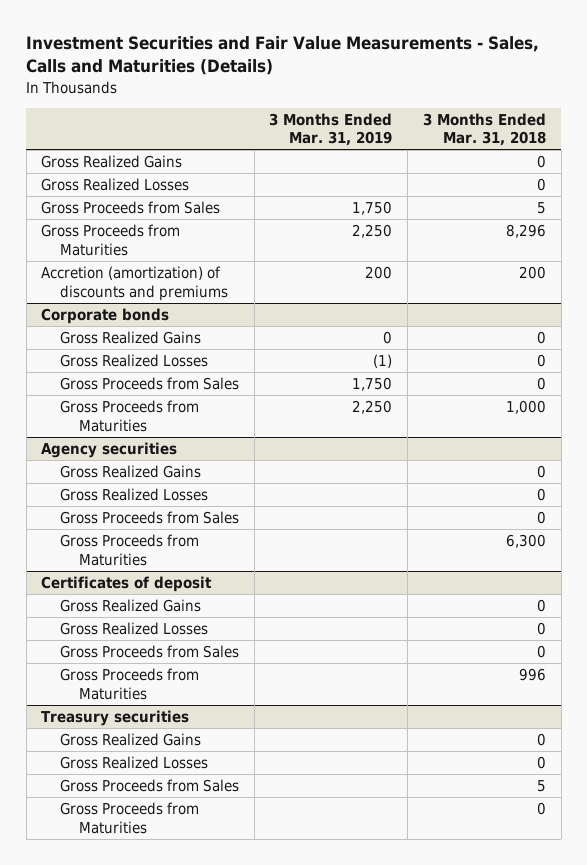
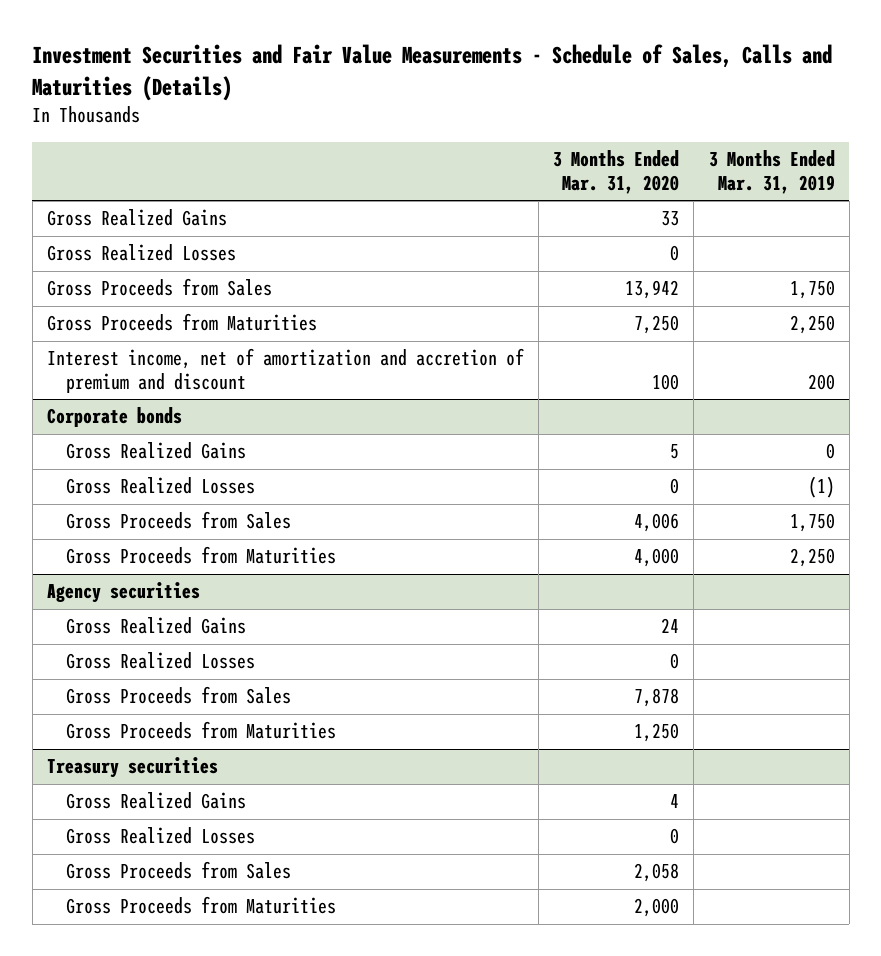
[26,36,540,76] Investment Securities and Fair Value Measurements - Sales, Calls and Maturities (Details) -> [32,44,833,101] Investment Securities and Fair Value Measurements - Schedule of Sales, Calls and Maturities (Details)
[422,112,546,147] 3 Months Ended Mar. 31, 2018 -> none
none -> [553,150,680,194] 3 Months Ended Mar. 31, 2020
[41,265,229,301] Accretion (amortization) of discounts and premiums -> [46,348,524,394] Interest income, net of amortization and accretion of premium and discount
[41,575,213,592] Certificates of deposit -> none
[60,598,202,612] Gross Realized Gains -> none
[60,621,209,635] Gross Realized Losses -> none
[60,644,240,658] Gross Proceeds from Sales -> none
[60,667,200,700] Gross Proceeds from Maturities -> none

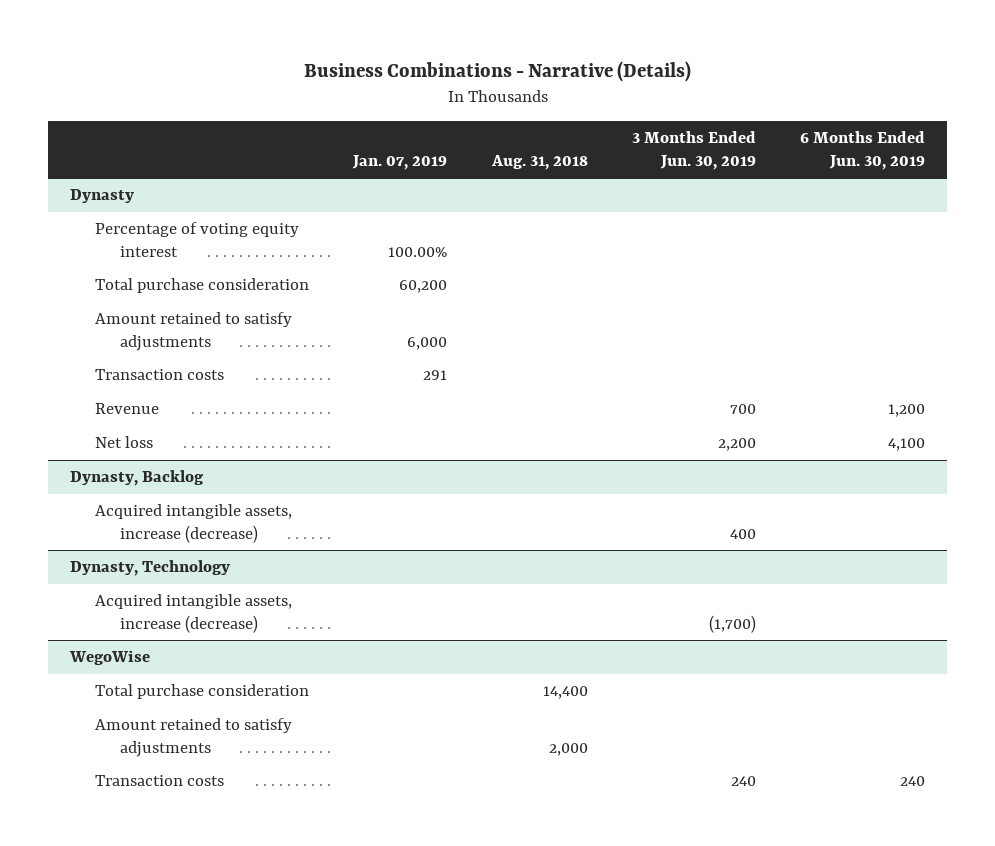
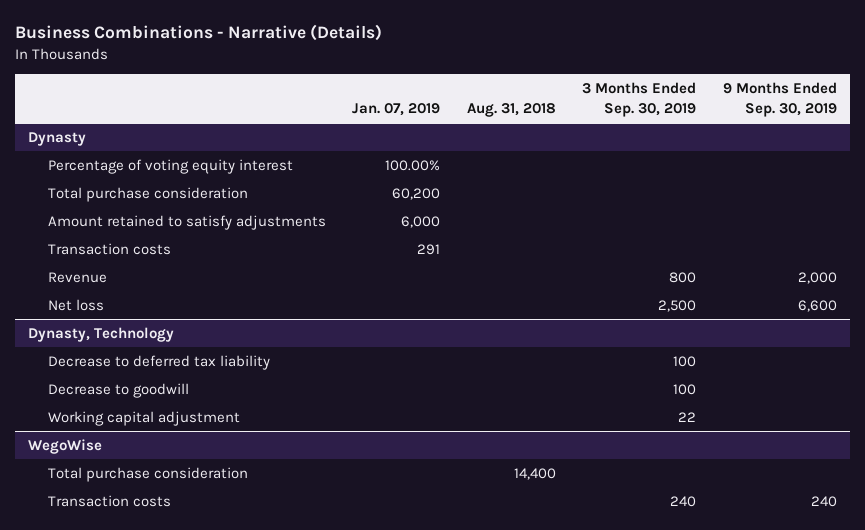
[631,131,756,170] 3 Months Ended Jun. 30, 2019 -> none
[799,131,925,170] 6 Months Ended Jun. 30, 2019 -> none
none -> [582,82,697,117] 3 Months Ended Sep. 30, 2019
none -> [722,82,837,117] 9 Months Ended Sep. 30, 2019
[70,470,205,487] Dynasty, Backlog -> none
[95,504,293,543] Acquired intangible assets, increase (decrease) -> none
[95,594,293,633] Acquired intangible assets, increase (decrease) -> none
none -> [47,354,270,370] Decrease to deferred tax liability
none -> [47,382,189,398] Decrease to goodwill
none -> [47,410,240,426] Working capital adjustment
[95,718,293,757] Amount retained to satisfy adjustments -> none

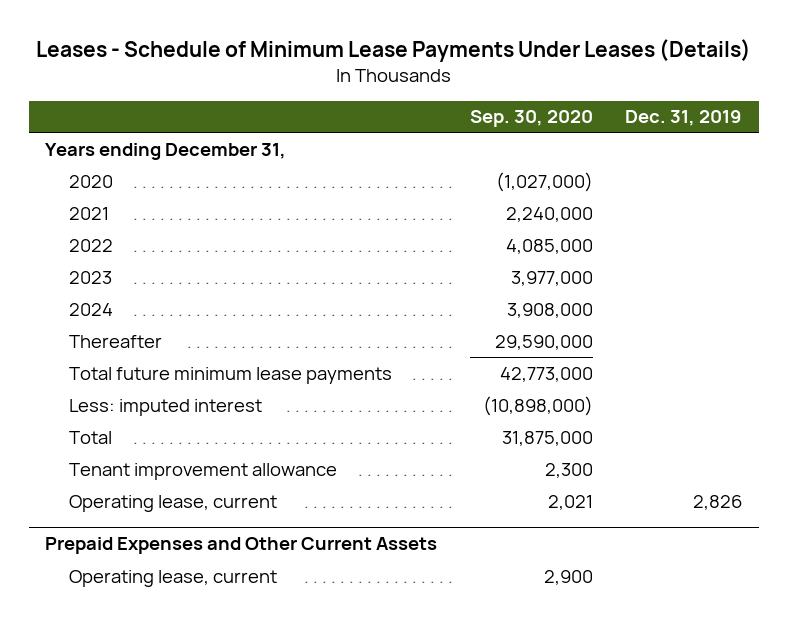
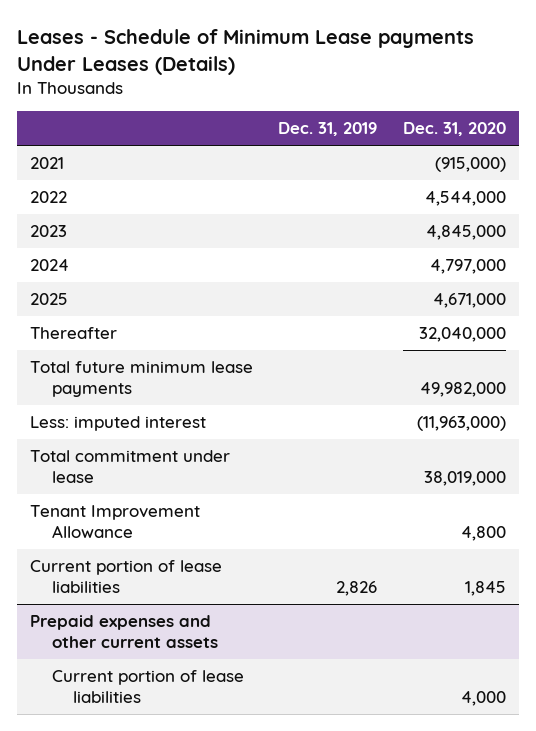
[35,39,751,63] Leases - Schedule of Minimum Lease Payments Under Leases (Details) -> [17,29,475,75] Leases - Schedule of Minimum Lease payments Under Leases (Details)
[469,110,593,128] Sep. 30, 2020 -> none
none -> [402,122,506,137] Dec. 31, 2020
[45,142,287,160] Years ending December 31, -> none
[69,174,114,188] 2020 -> none
none -> [30,293,69,306] 2025
[69,430,113,444] Total -> [30,450,231,483] Total commitment under lease
[69,462,338,480] Tenant improvement allowance -> [30,505,201,538] Tenant Improvement Allowance
[69,494,278,512] Operating lease, current -> [30,560,223,593] Current portion of lease liabilities
[45,537,438,555] Prepaid Expenses and Other Current Assets -> [30,615,218,648] Prepaid expenses and other current assets
[69,569,278,587] Operating lease, current -> [51,670,244,703] Current portion of lease liabilities

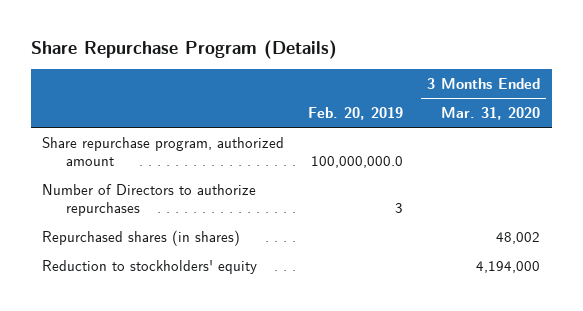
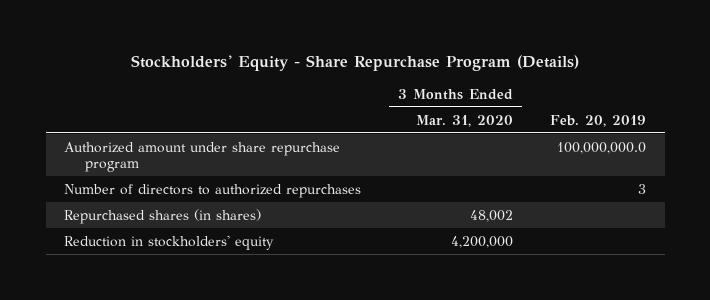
[30,39,337,59] Share Repurchase Program (Details) -> [131,55,580,72] Stockholders' Equity - Share Repurchase Program (Details)
[42,136,285,166] Share repurchase program, authorized amount -> [64,141,341,172] Authorized amount under share repurchase program
[42,183,257,216] Number of Directors to authorize repurchases -> [64,183,362,198] Number of directors to authorized repurchases
[42,259,258,274] Reduction to stockholders' equity -> [64,234,275,250] Reduction in stockholders' equity
[476,260,541,273] 4,194,000 -> [451,235,514,248] 4,200,000

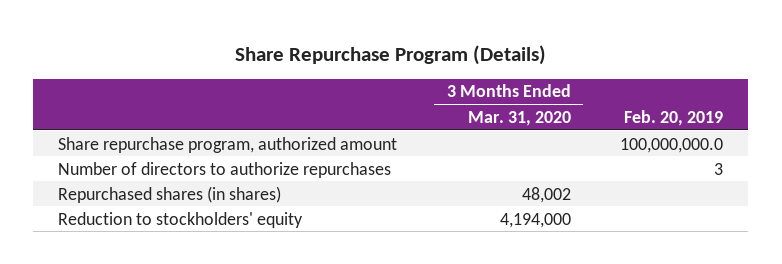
[131,55,580,72] Stockholders' Equity - Share Repurchase Program (Details) -> [234,45,546,66] Share Repurchase Program (Details)
[64,141,341,172] Authorized amount under share repurchase program -> [58,136,398,153] Share repurchase program, authorized amount
[64,183,362,198] Number of directors to authorized repurchases -> [58,161,392,178] Number of directors to authorize repurchases
[64,234,275,250] Reduction in stockholders' equity -> [58,211,304,228] Reduction to stockholders' equity
[451,235,514,248] 4,200,000 -> [499,212,571,228] 4,194,000

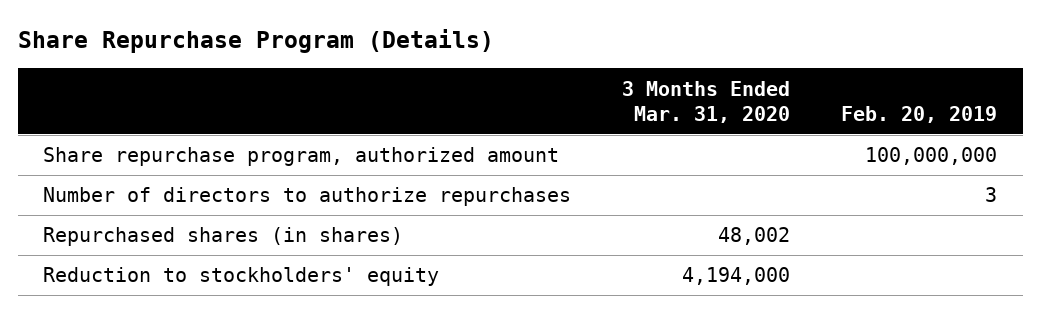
[620,137,724,153] 100,000,000.0 -> [865,147,998,166] 100,000,000

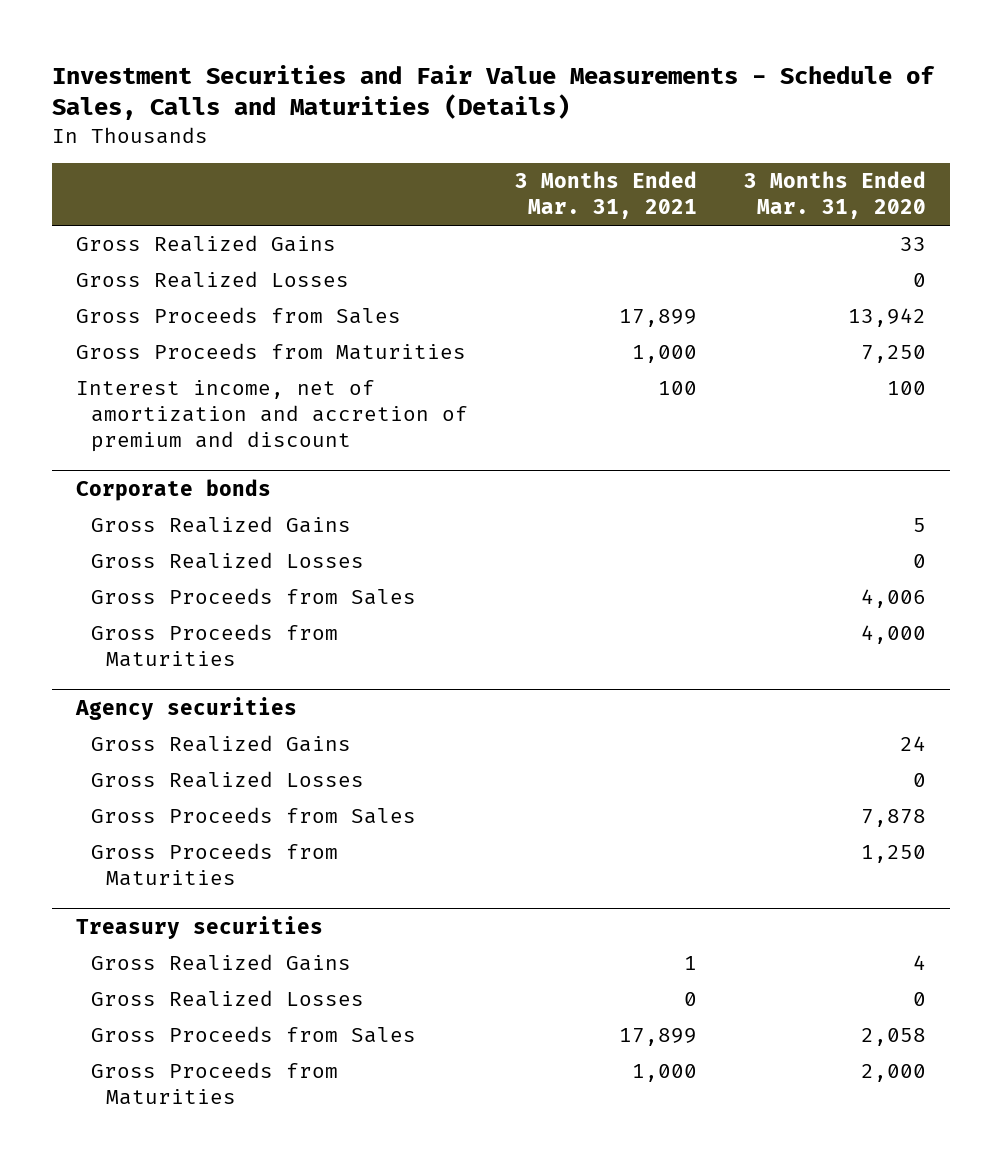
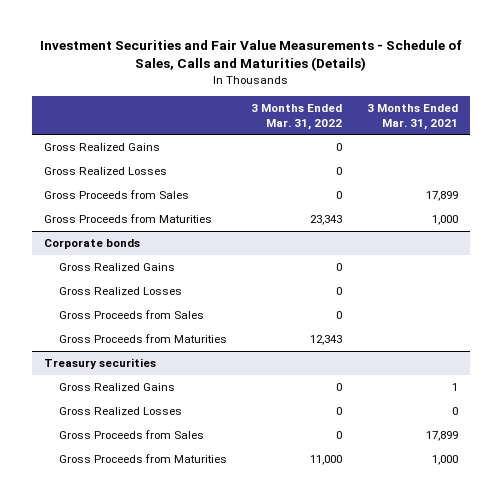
[744,171,927,220] 3 Months Ended Mar. 31, 2020 -> none
none -> [251,103,343,130] 3 Months Ended Mar. 31, 2022
[75,380,468,453] Interest income, net of amortization and accretion of premium and discount -> none
[74,697,297,721] Agency securities -> none
[90,735,351,753] Gross Realized Gains -> none
[90,771,364,789] Gross Realized Losses -> none
[90,807,416,825] Gross Proceeds from Sales -> none
[90,843,338,887] Gross Proceeds from Maturities -> none

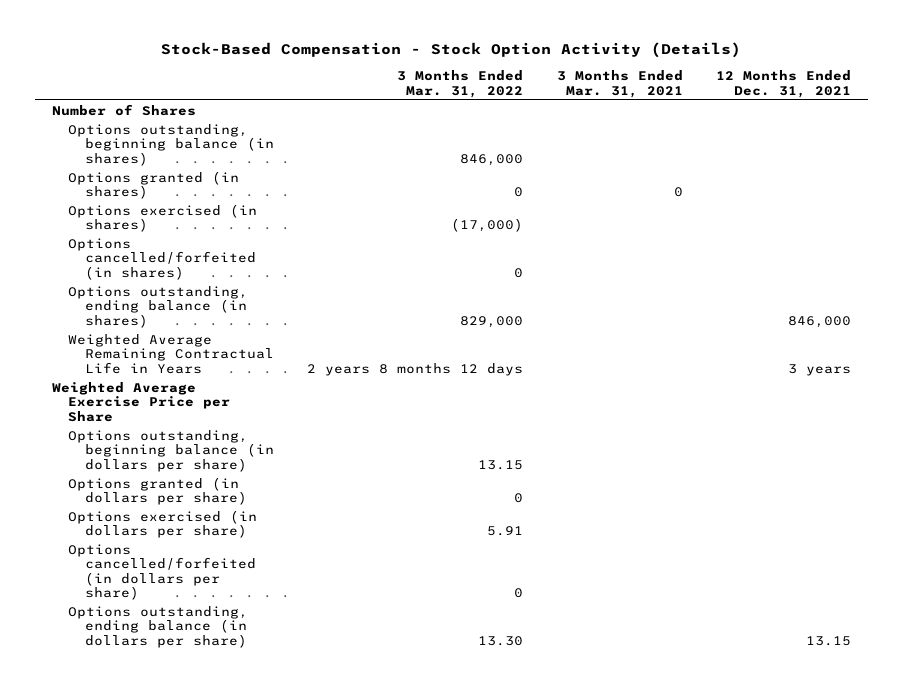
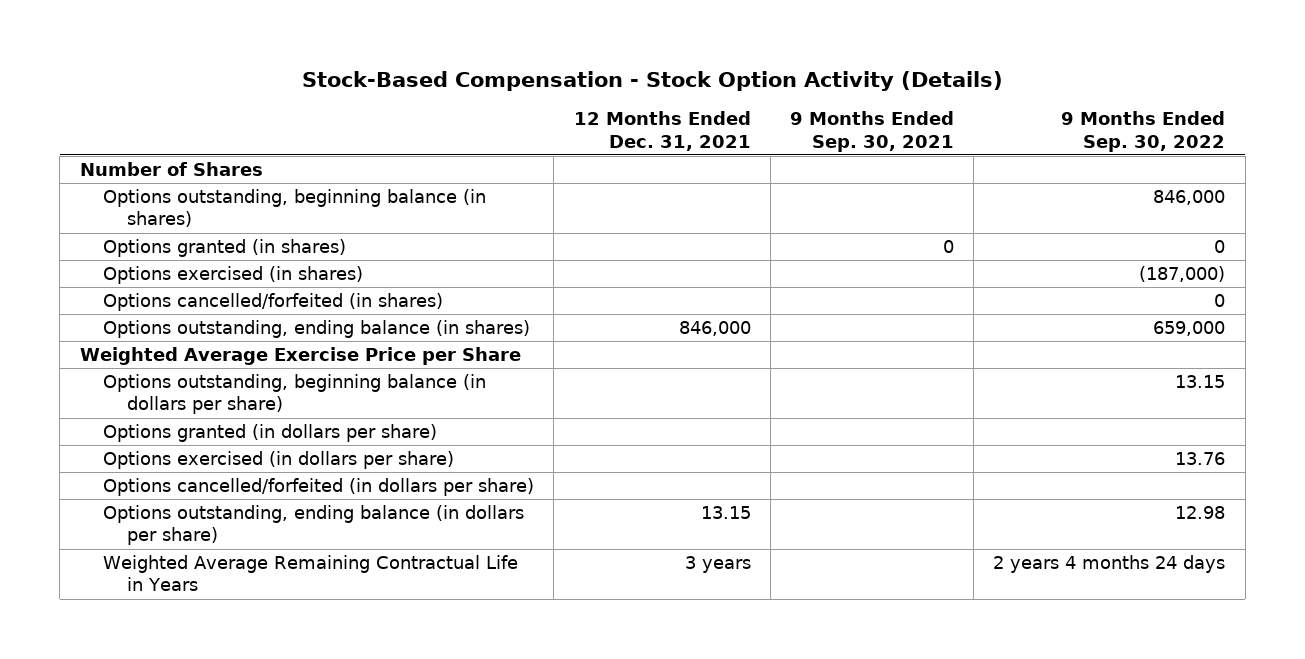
[397,70,524,98] 3 Months Ended Mar. 31, 2022 -> none
[556,70,683,98] 3 Months Ended Mar. 31, 2021 -> none
none -> [790,111,955,152] 9 Months Ended Sep. 30, 2021
none -> [1061,111,1226,152] 9 Months Ended Sep. 30, 2022
[68,333,274,374] Weighted Average Remaining Contractual Life in Years -> [103,555,519,592] Weighted Average Remaining Contractual Life in Years

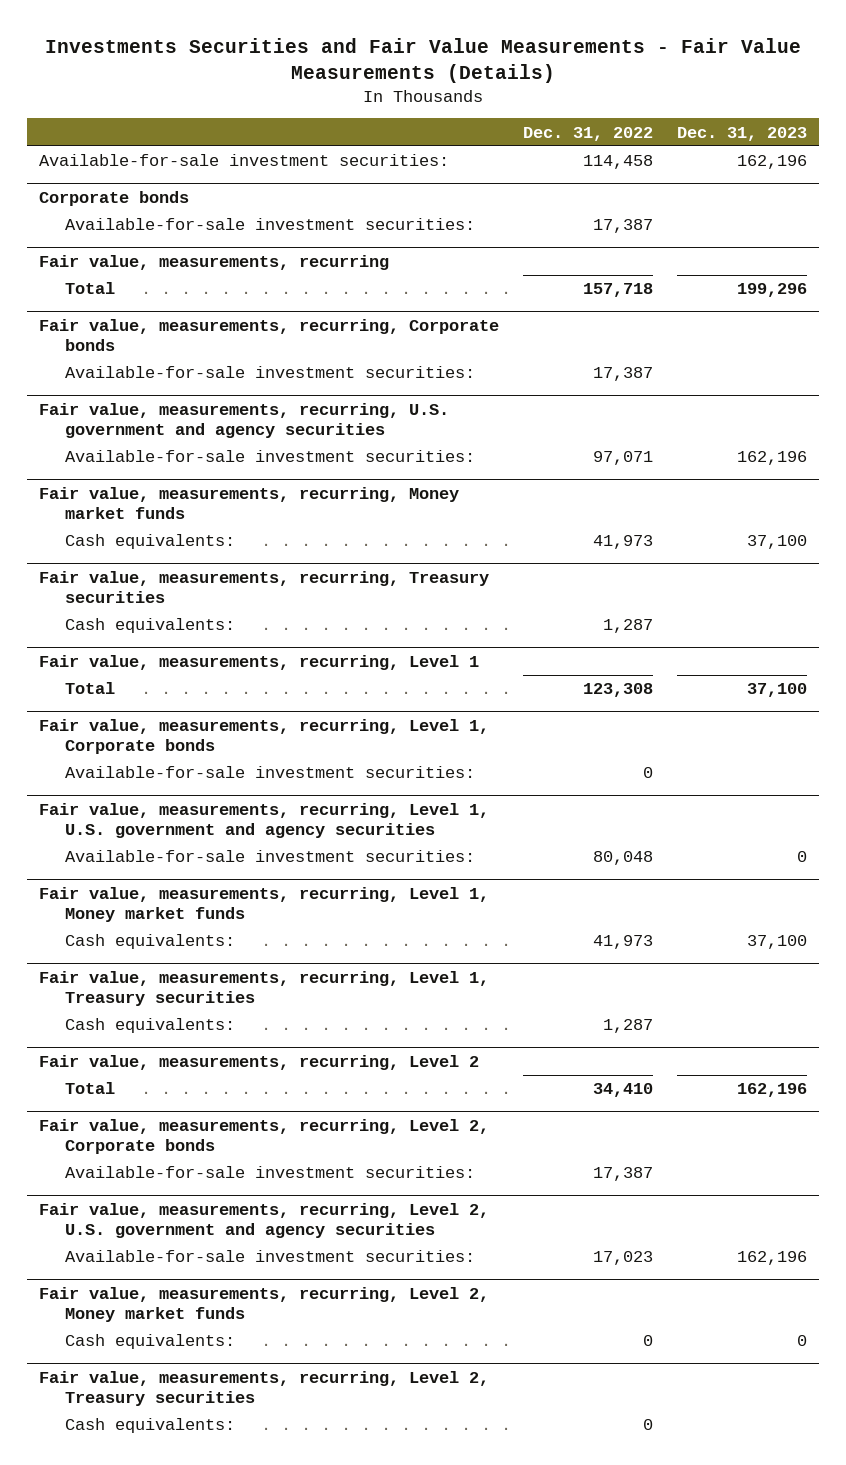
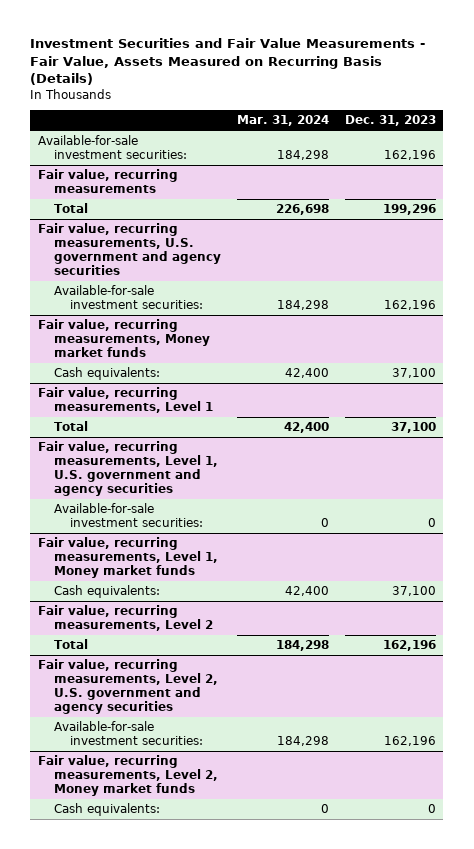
[44,37,801,83] Investments Securities and Fair Value Measurements - Fair Value Measurements (Details) -> [30,38,426,86] Investment Securities and Fair Value Measurements - Fair Value, Assets Measured on Recurring Basis (Details)
[522,126,653,141] Dec. 31, 2022 -> none
none -> [236,115,329,127] Mar. 31, 2024
[38,191,189,207] Corporate bonds -> none
[64,218,475,231] Available-for-sale investment securities: -> none
[38,255,389,271] Fair value, measurements, recurring -> [38,169,179,194] Fair value, recurring measurements
[38,319,499,352] Fair value, measurements, recurring, Corporate bonds -> none
[64,366,475,379] Available-for-sale investment securities: -> none
[38,403,449,439] Fair value, measurements, recurring, U.S. government and agency securities -> [38,223,222,276] Fair value, recurring measurements, U.S. government and agency securities
[38,487,459,520] Fair value, measurements, recurring, Money market funds -> [38,319,211,358] Fair value, recurring measurements, Money market funds
[38,571,489,604] Fair value, measurements, recurring, Treasury securities -> none
[64,618,235,634] Cash equivalents: -> none
[38,655,479,671] Fair value, measurements, recurring, Level 1 -> [38,387,214,414] Fair value, recurring measurements, Level 1
[38,719,489,755] Fair value, measurements, recurring, Level 1, Corporate bonds -> none
[64,766,475,779] Available-for-sale investment securities: -> none
[38,803,489,839] Fair value, measurements, recurring, Level 1, U.S. government and agency securities -> [38,441,219,497] Fair value, recurring measurements, Level 1, U.S. government and agency securities
[38,887,489,923] Fair value, measurements, recurring, Level 1, Money market funds -> [38,537,219,579] Fair value, recurring measurements, Level 1, Money market funds
[38,971,489,1007] Fair value, measurements, recurring, Level 1, Treasury securities -> none
[64,1018,235,1034] Cash equivalents: -> none
[38,1055,479,1071] Fair value, measurements, recurring, Level 2 -> [38,605,214,632] Fair value, recurring measurements, Level 2
[38,1119,489,1155] Fair value, measurements, recurring, Level 2, Corporate bonds -> none
[64,1166,475,1179] Available-for-sale investment securities: -> none
[38,1203,489,1239] Fair value, measurements, recurring, Level 2, U.S. government and agency securities -> [38,659,219,715] Fair value, recurring measurements, Level 2, U.S. government and agency securities
[38,1287,489,1323] Fair value, measurements, recurring, Level 2, Money market funds -> [38,755,219,797] Fair value, recurring measurements, Level 2, Money market funds
[38,1371,489,1407] Fair value, measurements, recurring, Level 2, Treasury securities -> none
[64,1418,235,1434] Cash equivalents: -> none

